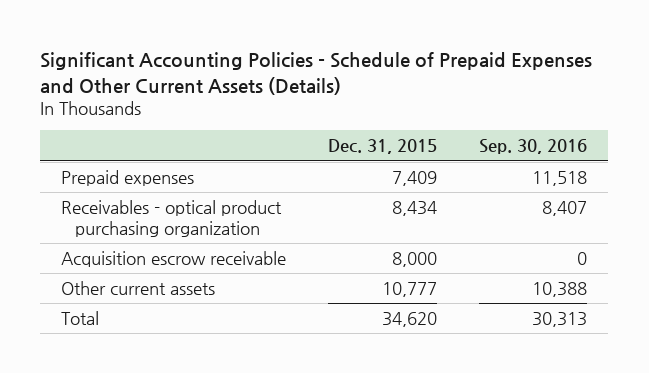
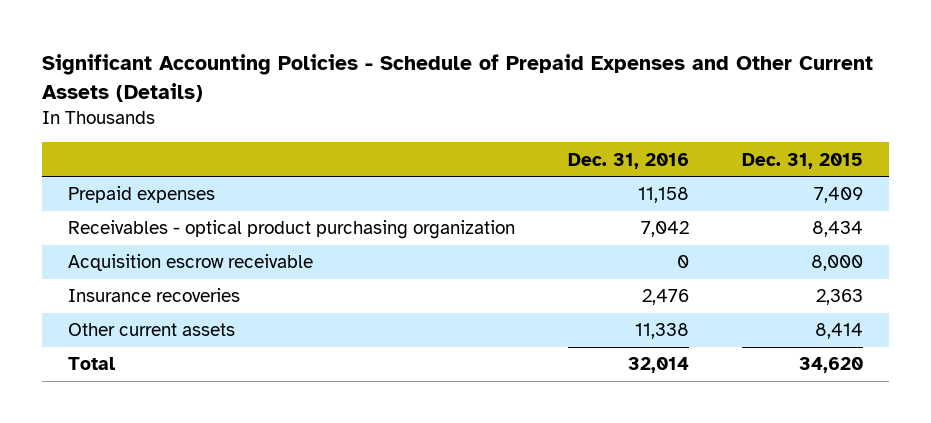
[479,139,588,155] Sep. 30, 2016 -> none
none -> [568,152,690,169] Dec. 31, 2016
none -> [68,288,241,303] Insurance recoveries
[382,281,438,297] 10,777 -> [814,323,863,340] 8,414

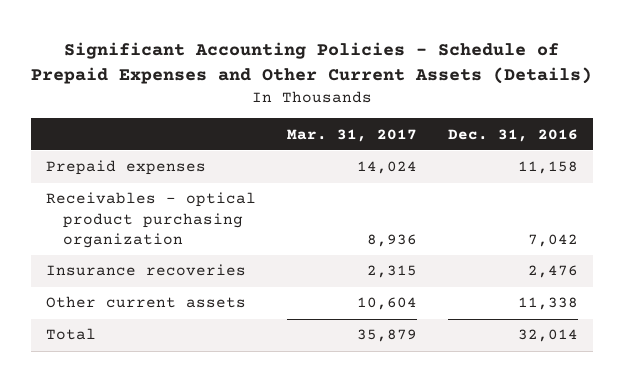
[741,152,863,169] Dec. 31, 2015 -> none
none -> [287,128,418,142] Mar. 31, 2017
[68,254,314,272] Acquisition escrow receivable -> none

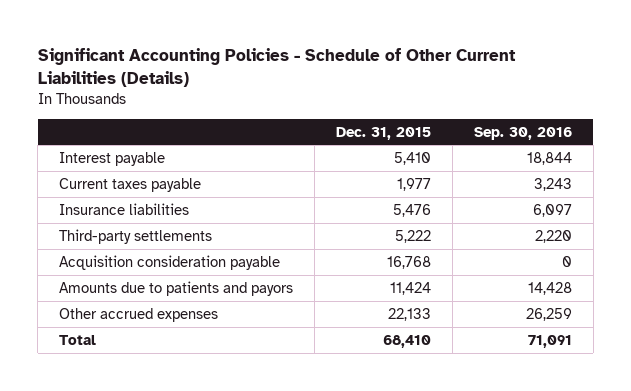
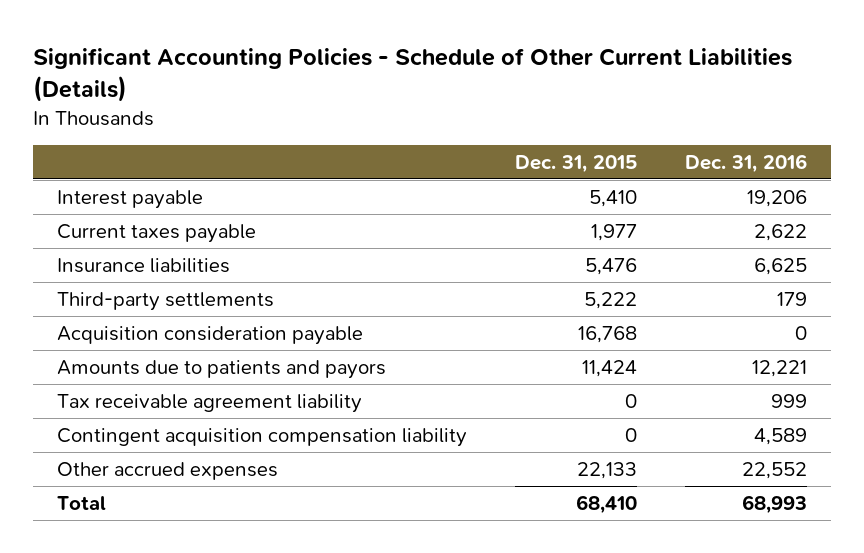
[473,126,572,140] Sep. 30, 2016 -> none
none -> [685,153,808,173] Dec. 31, 2016
none -> [57,393,363,413] Tax receivable agreement liability
none -> [57,427,468,447] Contingent acquisition compensation liability

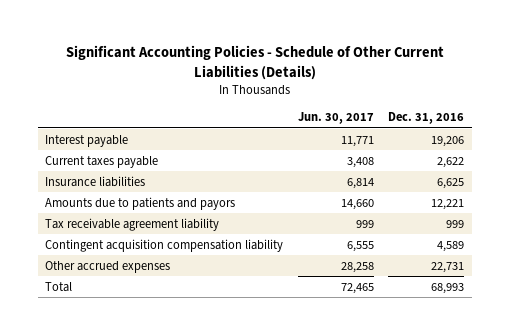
[515,154,638,173] Dec. 31, 2015 -> none
none -> [297,112,374,125] Jun. 30, 2017
[57,291,275,311] Third-party settlements -> none
[57,325,364,345] Acquisition consideration payable -> none
[742,461,808,479] 22,552 -> [431,261,465,273] 22,731

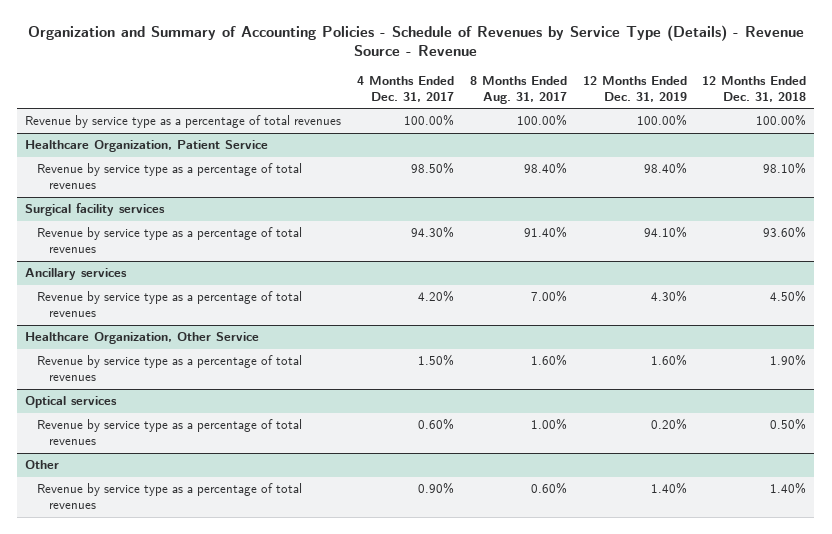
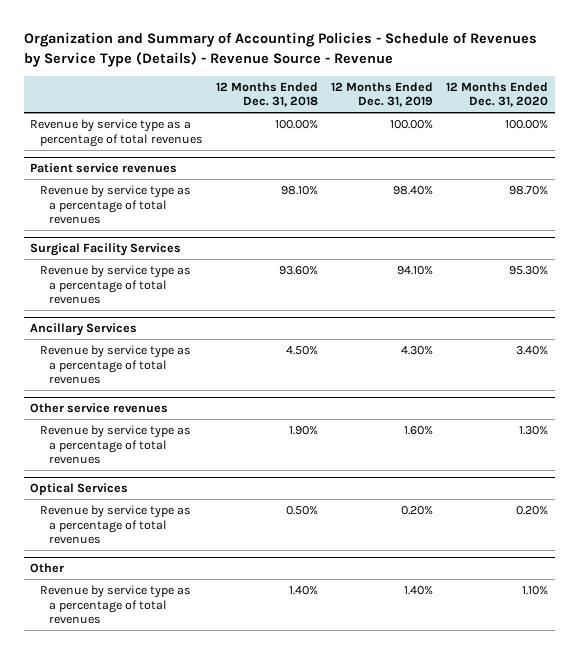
[357,76,455,102] 4 Months Ended Dec. 31, 2017 -> none
[469,76,567,104] 8 Months Ended Aug. 31, 2017 -> none
none -> [445,81,548,108] 12 Months Ended Dec. 31, 2020
[25,140,269,153] Healthcare Organization, Patient Service -> [30,163,178,174] Patient service revenues
[25,203,166,217] Surgical facility services -> [30,243,182,257] Surgical Facility Services
[25,268,128,281] Ancillary services -> [30,323,138,337] Ancillary Services
[25,332,260,345] Healthcare Organization, Other Service -> [30,403,169,414] Other service revenues
[25,396,118,409] Optical services -> [30,483,129,496] Optical Services

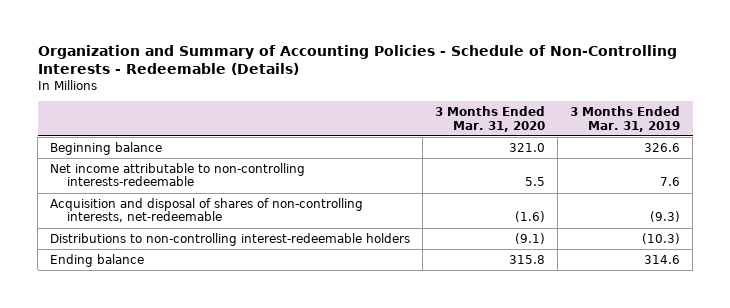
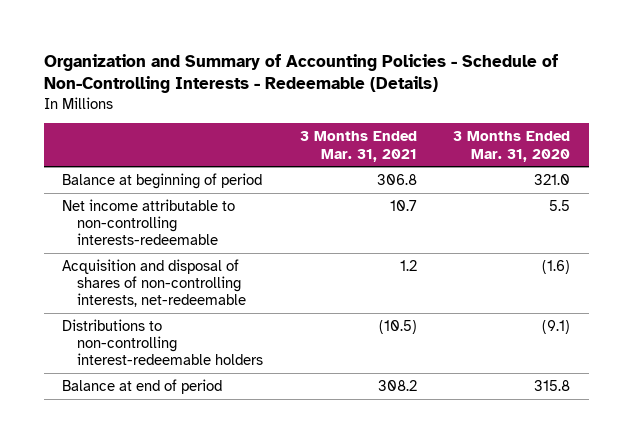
[570,106,681,132] 3 Months Ended Mar. 31, 2019 -> none
none -> [299,131,417,162] 3 Months Ended Mar. 31, 2021
[50,141,163,155] Beginning balance -> [62,172,263,189] Balance at beginning of period
[50,253,145,267] Ending balance -> [62,378,223,394] Balance at end of period

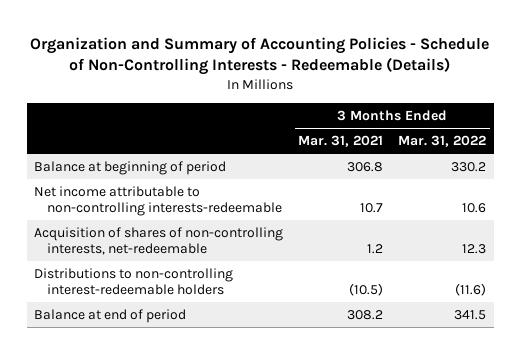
[453,131,571,162] 3 Months Ended Mar. 31, 2020 -> none
none -> [398,135,487,148] Mar. 31, 2022
[62,258,247,308] Acquisition and disposal of shares of non-controlling interests, net-redeemable -> [34,226,284,256] Acquisition of shares of non-controlling interests, net-redeemable

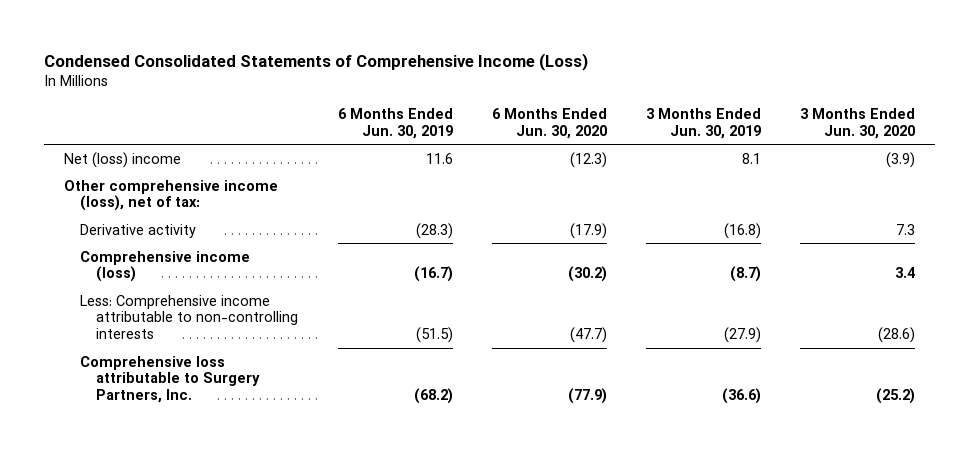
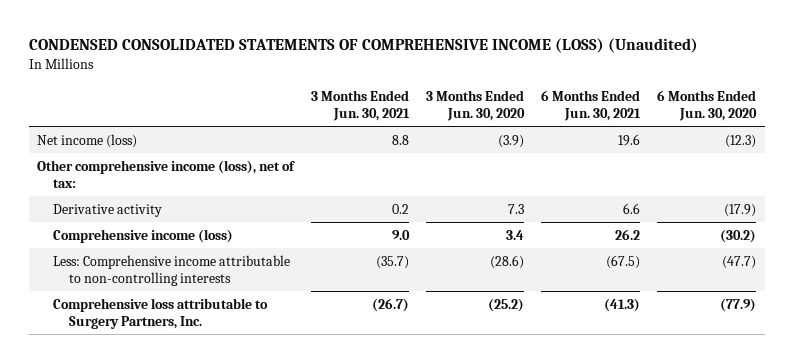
[44,52,589,71] Condensed Consolidated Statements of Comprehensive Income (Loss) -> [28,38,698,54] CONDENSED CONSOLIDATED STATEMENTS OF COMPREHENSIVE INCOME (LOSS) (Unaudited)
[337,107,453,139] 6 Months Ended Jun. 30, 2019 -> none
[646,107,762,139] 3 Months Ended Jun. 30, 2019 -> none
none -> [311,89,411,122] 3 Months Ended Jun. 30, 2021
none -> [541,89,642,122] 6 Months Ended Jun. 30, 2021
[64,151,182,168] Net (loss) income -> [37,133,138,148] Net income (loss)

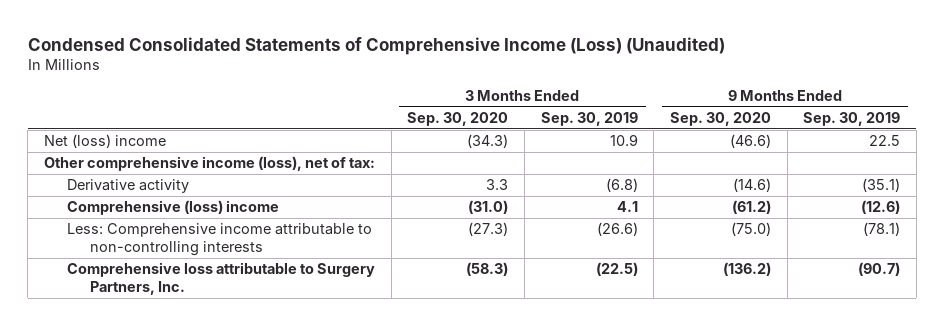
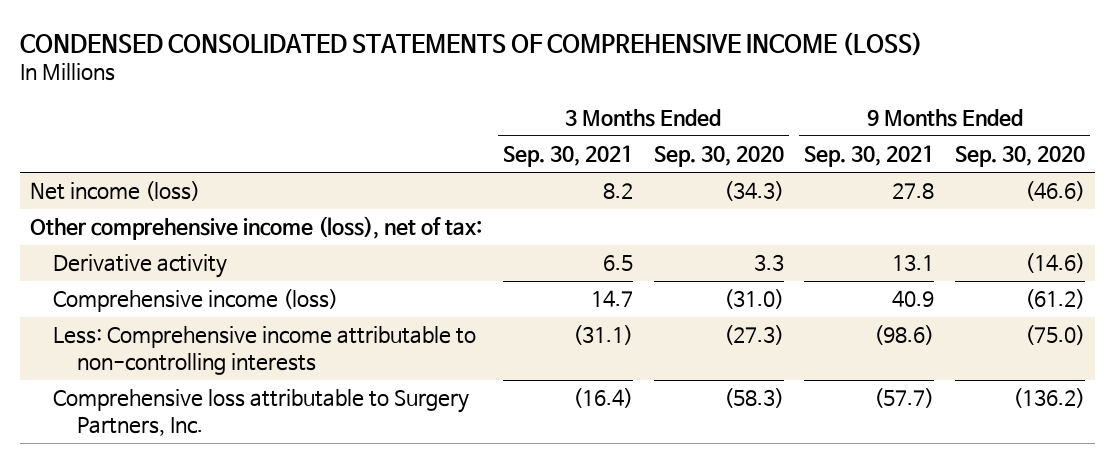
[27,36,725,55] Condensed Consolidated Statements of Comprehensive Income (Loss) (Unaudited) -> [20,31,924,56] CONDENSED CONSOLIDATED STATEMENTS OF COMPREHENSIVE INCOME (LOSS)
[540,112,638,127] Sep. 30, 2019 -> none
[803,112,901,127] Sep. 30, 2019 -> none
none -> [502,145,633,168] Sep. 30, 2021
none -> [804,145,935,168] Sep. 30, 2021
[44,134,167,149] Net (loss) income -> [30,181,201,202] Net income (loss)
[66,200,279,216] Comprehensive (loss) income -> [53,289,339,313] Comprehensive income (loss)

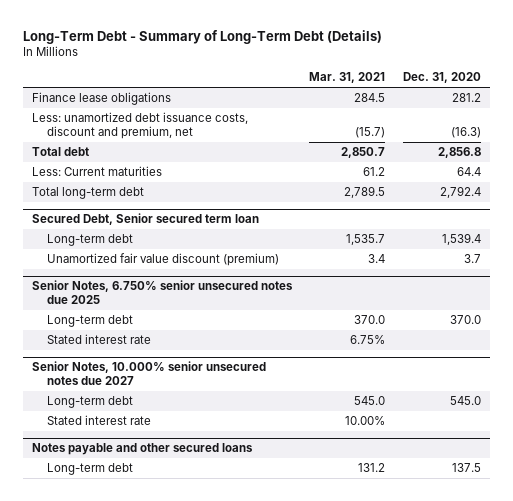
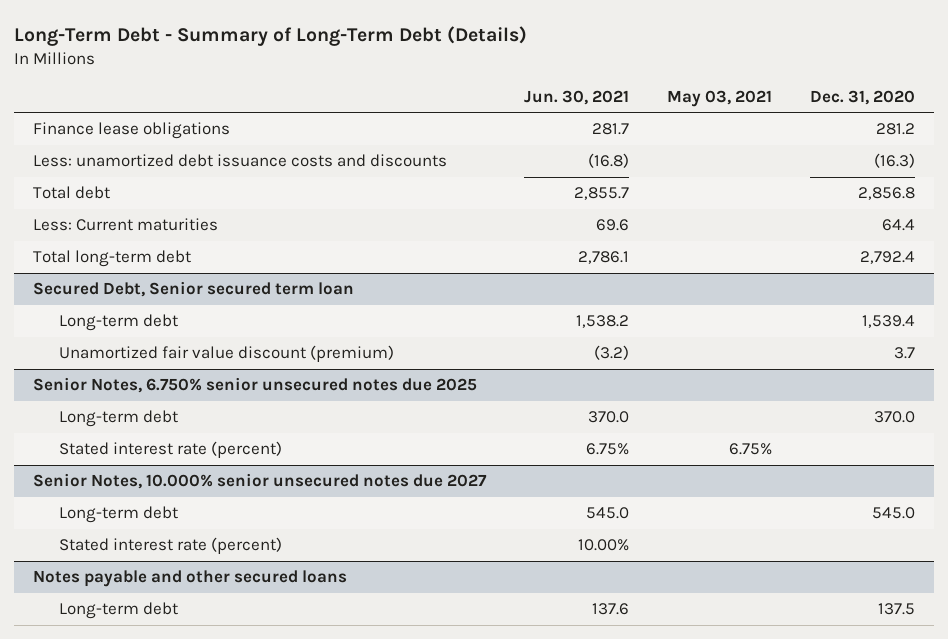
[309,72,386,84] Mar. 31, 2021 -> none
none -> [524,89,630,105] Jun. 30, 2021
none -> [667,89,773,107] May 03, 2021
[32,112,249,140] Less: unamortized debt issuance costs, discount and premium, net -> [33,154,448,168] Less: unamortized debt issuance costs and discounts
[46,334,151,345] Stated interest rate -> [58,441,282,459] Stated interest rate (percent)
[46,415,151,426] Stated interest rate -> [58,537,282,555] Stated interest rate (percent)

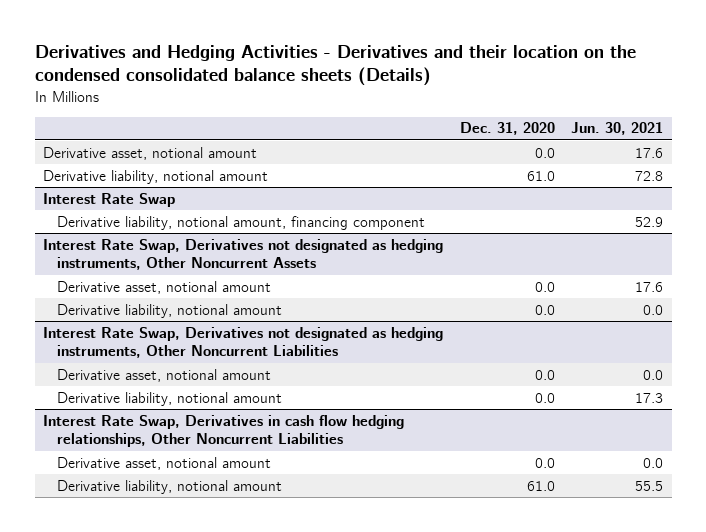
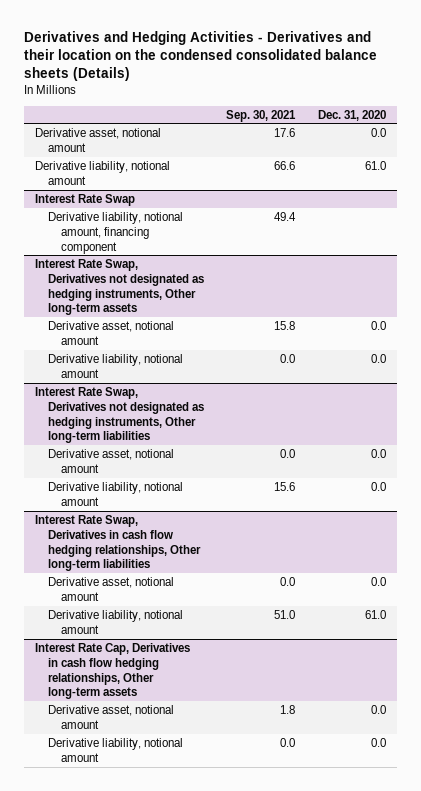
[571,122,664,136] Jun. 30, 2021 -> none
none -> [226,109,297,122] Sep. 30, 2021
[42,238,443,271] Interest Rate Swap, Derivatives not designated as hedging instruments, Other Noncurrent Assets -> [35,258,205,316] Interest Rate Swap, Derivatives not designated as hedging instruments, Other long-term assets
[42,326,443,359] Interest Rate Swap, Derivatives not designated as hedging instruments, Other Noncurrent Liabilities -> [35,386,205,444] Interest Rate Swap, Derivatives not designated as hedging instruments, Other long-term liabilities
[42,414,404,448] Interest Rate Swap, Derivatives in cash flow hedging relationships, Other Noncurrent Liabilities -> [35,514,202,572] Interest Rate Swap, Derivatives in cash flow hedging relationships, Other long-term liabilities
none -> [35,642,191,700] Interest Rate Cap, Derivatives in cash flow hedging relationships, Other long-term assets
none -> [48,704,175,729] Derivative asset, notional amount
none -> [48,737,184,762] Derivative liability, notional amount

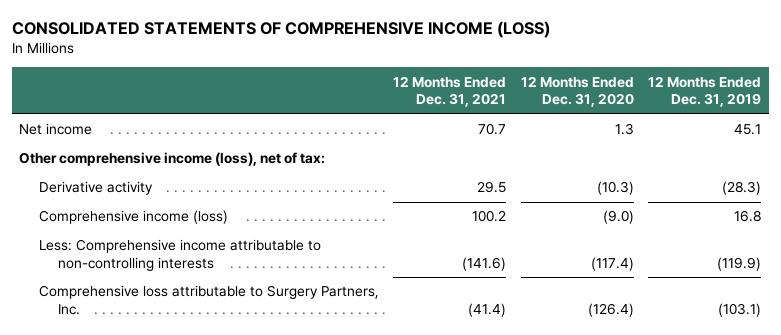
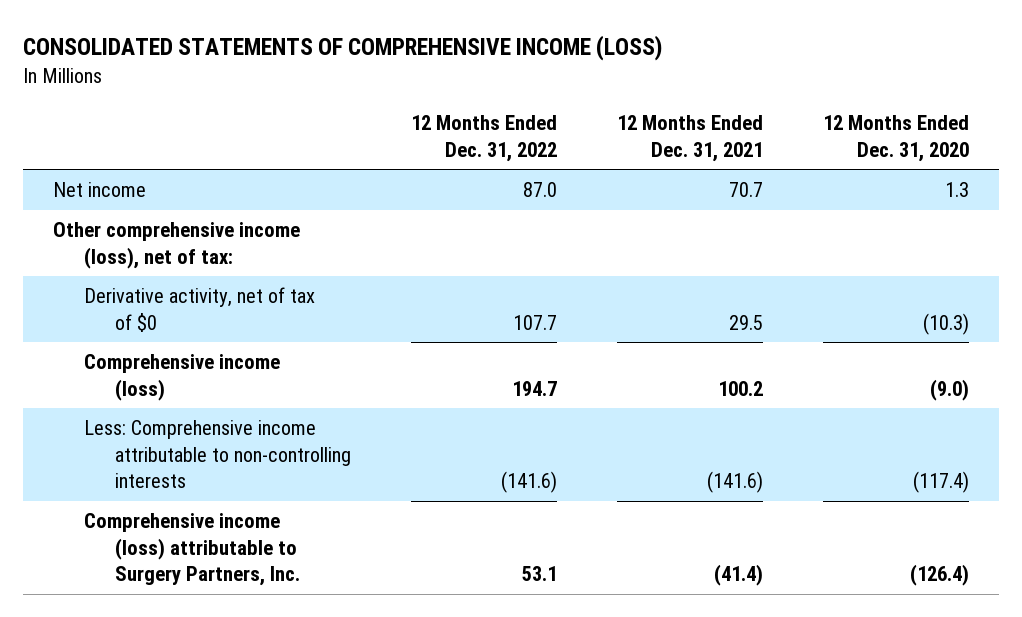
[648,75,762,108] 12 Months Ended Dec. 31, 2019 -> none
none -> [410,115,557,162] 12 Months Ended Dec. 31, 2022
[38,181,153,196] Derivative activity -> [84,287,316,332] Derivative activity, net of tax of $0
[38,285,379,316] Comprehensive loss attributable to Surgery Partners, Inc. -> [84,513,300,586] Comprehensive income (loss) attributable to Surgery Partners, Inc.

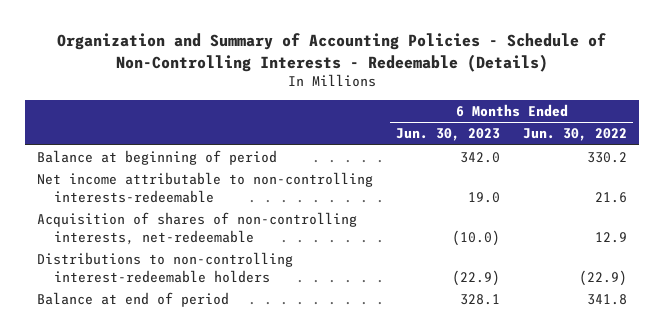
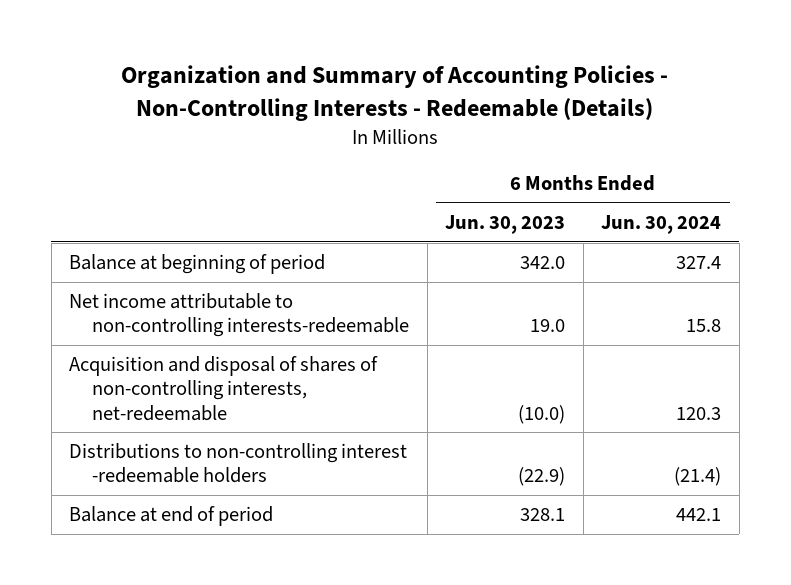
[56,33,606,72] Organization and Summary of Accounting Policies - Schedule of Non-Controlling Interests - Redeemable (Details) -> [121,65,669,121] Organization and Summary of Accounting Policies - Non-Controlling Interests - Redeemable (Details)
[523,128,628,142] Jun. 30, 2022 -> none
none -> [601,215,722,235] Jun. 30, 2024
[36,212,357,245] Acquisition of shares of non-controlling interests, net-redeemable -> [69,356,379,421] Acquisition and disposal of shares of non-controlling interests, net-redeemable
[36,252,293,283] Distributions to non-controlling interest-redeemable holders -> [69,443,408,484] Distributions to non-controlling interest -redeemable holders

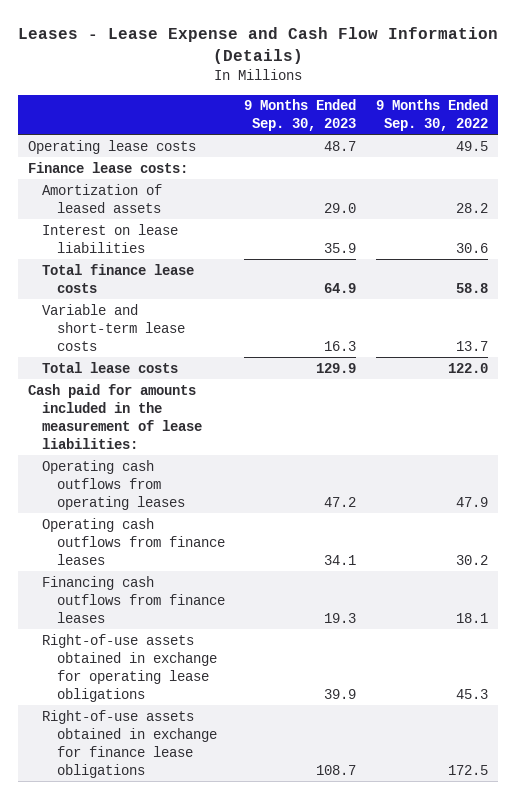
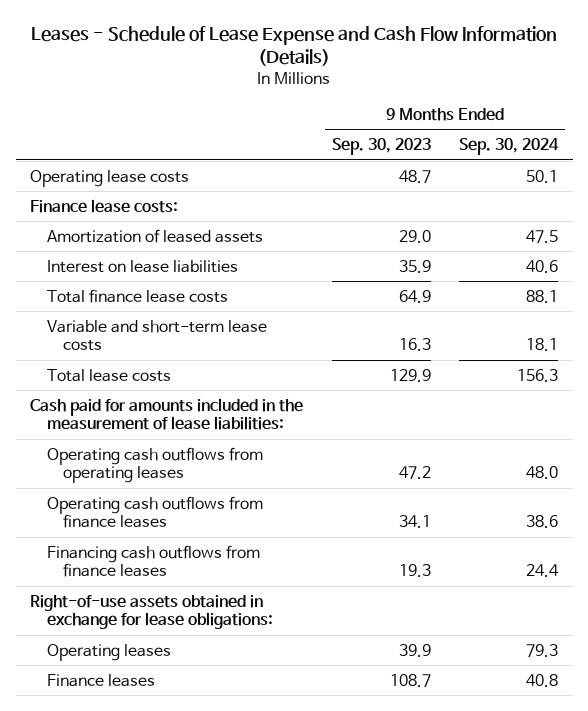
[17,27,498,65] Leases - Lease Expense and Cash Flow Information (Details) -> [31,25,558,67] Leases - Schedule of Lease Expense and Cash Flow Information (Details)
[376,99,489,132] 9 Months Ended Sep. 30, 2022 -> none
none -> [459,138,560,156] Sep. 30, 2024
none -> [30,594,273,630] Right-of-use assets obtained in exchange for lease obligations:
[42,633,217,702] Right-of-use assets obtained in exchange for operating lease obligations -> [46,643,171,661] Operating leases
[42,709,217,778] Right-of-use assets obtained in exchange for finance lease obligations -> [46,673,155,687] Finance leases

